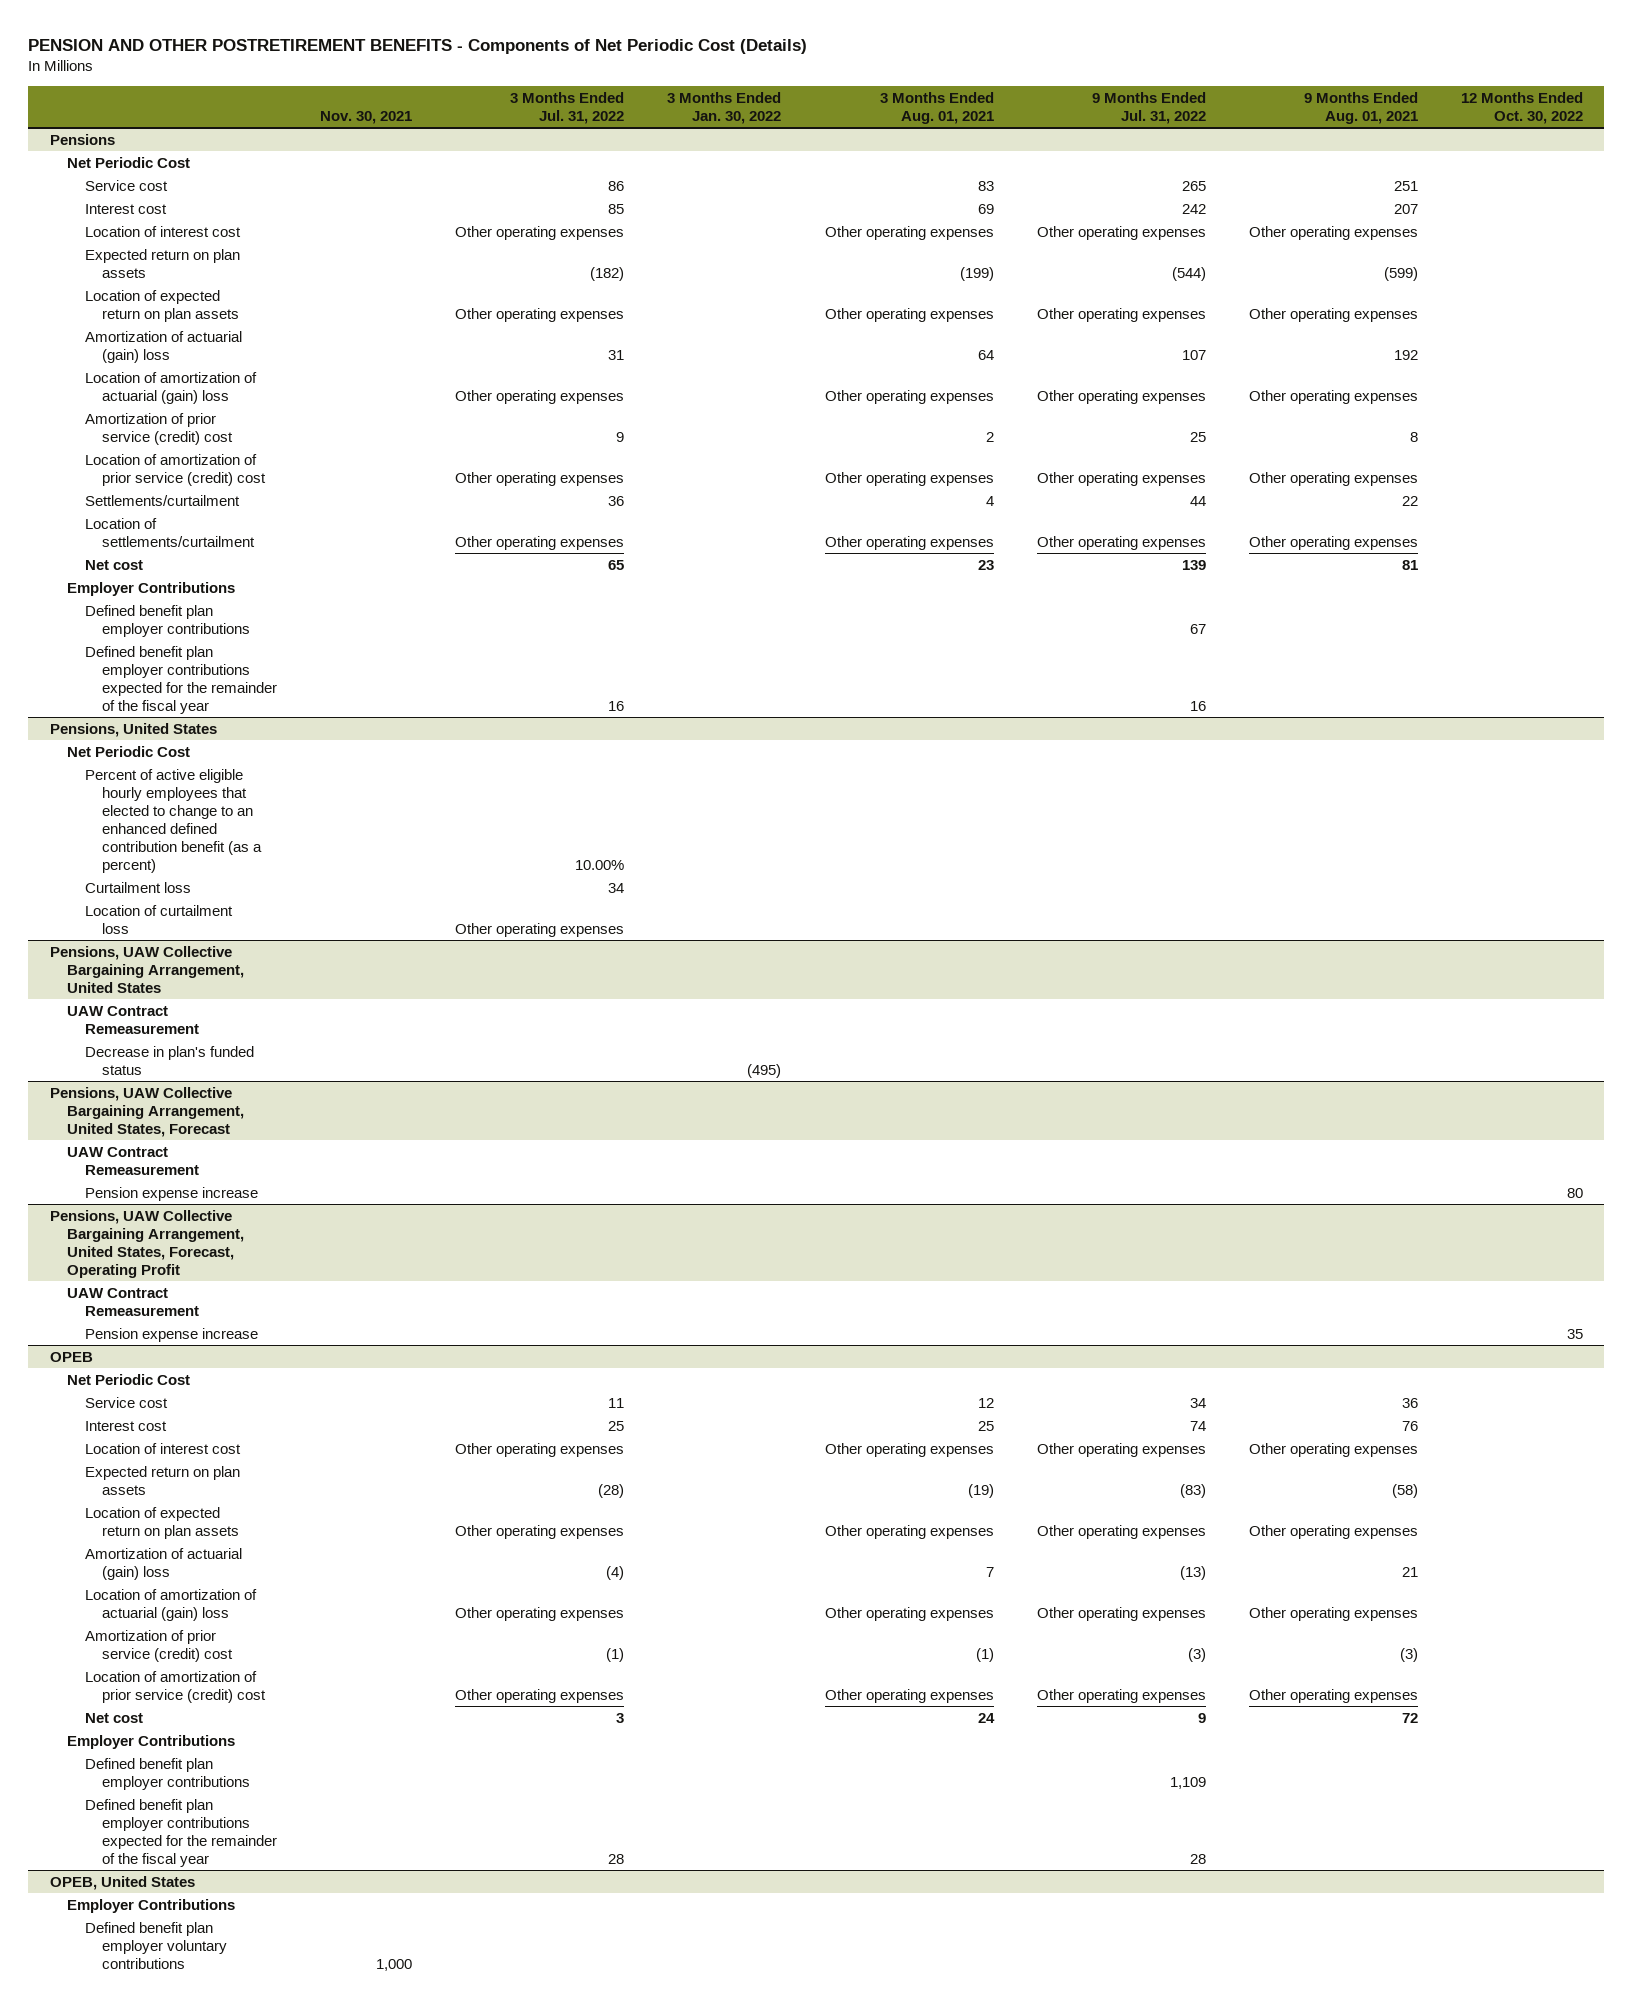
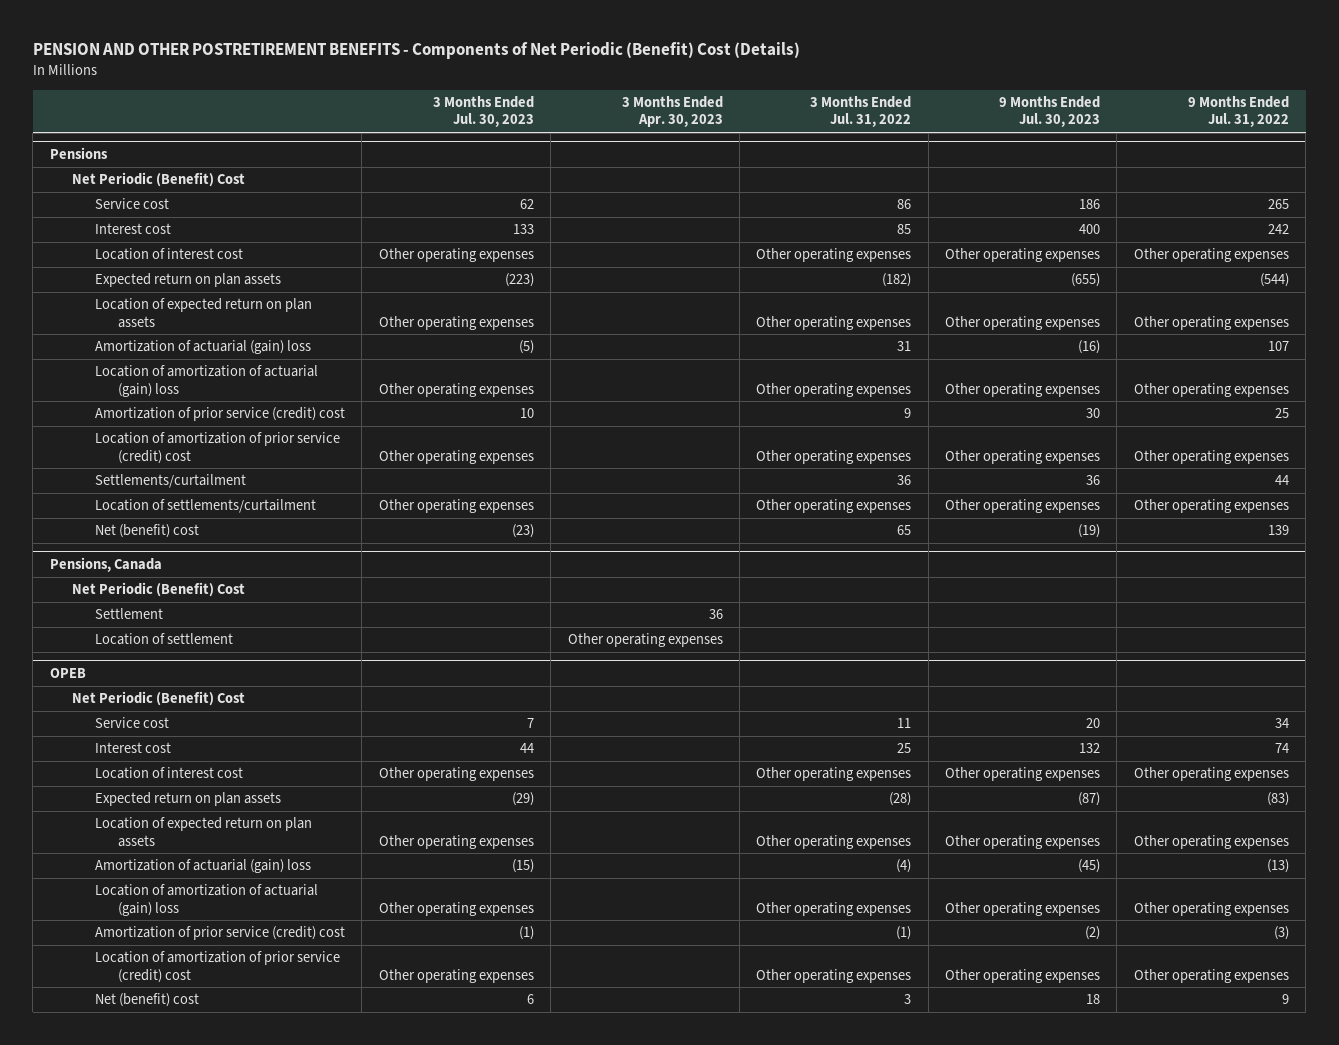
[28,39,808,55] PENSION AND OTHER POSTRETIREMENT BENEFITS - Components of Net Periodic Cost (Details) -> [32,42,800,60] PENSION AND OTHER POSTRETIREMENT BENEFITS - Components of Net Periodic (Benefit) Cost (Details)
[320,111,413,125] Nov. 30, 2021 -> none
[667,91,782,125] 3 Months Ended Jan. 30, 2022 -> none
[879,91,994,125] 3 Months Ended Aug. 01, 2021 -> none
[1303,91,1418,125] 9 Months Ended Aug. 01, 2021 -> none
[1460,91,1583,125] 12 Months Ended Oct. 30, 2022 -> none
none -> [432,96,534,128] 3 Months Ended Jul. 30, 2023
none -> [621,96,723,128] 3 Months Ended Apr. 30, 2023
none -> [999,96,1101,128] 9 Months Ended Jul. 30, 2023
[67,156,191,168] Net Periodic Cost -> [72,172,246,188] Net Periodic (Benefit) Cost
[67,581,236,596] Employer Contributions -> none
[84,604,251,637] Defined benefit plan employer contributions -> none
[84,645,278,714] Defined benefit plan employer contributions expected for the remainder of the fiscal year -> none
[49,722,217,737] Pensions, United States -> none
[84,768,263,873] Percent of active eligible hourly employees that elected to change to an enhanced defined contribution benefit (as a percent) -> none
[84,881,191,893] Curtailment loss -> none
[84,904,233,934] Location of curtailment loss -> none
[49,945,245,993] Pensions, UAW Collective Bargaining Arrangement, United States -> none
[67,1005,199,1034] UAW Contract Remeasurement -> none
[84,1045,254,1075] Decrease in plan's funded status -> none
[49,1086,245,1137] Pensions, UAW Collective Bargaining Arrangement, United States, Forecast -> none
[67,1146,199,1175] UAW Contract Remeasurement -> none
[84,1186,258,1201] Pension expense increase -> none
[49,1209,245,1278] Pensions, UAW Collective Bargaining Arrangement, United States, Forecast, Operating Profit -> none
[67,1287,199,1316] UAW Contract Remeasurement -> none
[84,1327,258,1342] Pension expense increase -> none
[84,559,143,570] Net cost -> [95,524,200,539] Net (benefit) cost
none -> [49,556,162,572] Pensions, Canada
[67,745,191,757] Net Periodic Cost -> [72,582,246,598] Net Periodic (Benefit) Cost
none -> [95,608,164,620] Settlement
none -> [95,633,234,646] Location of settlement
[67,1373,191,1385] Net Periodic Cost -> [72,691,246,707] Net Periodic (Benefit) Cost
[67,1734,236,1749] Employer Contributions -> none
[84,1757,251,1790] Defined benefit plan employer contributions -> none
[84,1798,278,1867] Defined benefit plan employer contributions expected for the remainder of the fiscal year -> none
[49,1875,195,1890] OPEB, United States -> none
[67,1898,236,1913] Employer Contributions -> none
[84,1921,228,1969] Defined benefit plan employer voluntary contributions -> none
[84,1712,143,1723] Net cost -> [95,993,200,1008] Net (benefit) cost

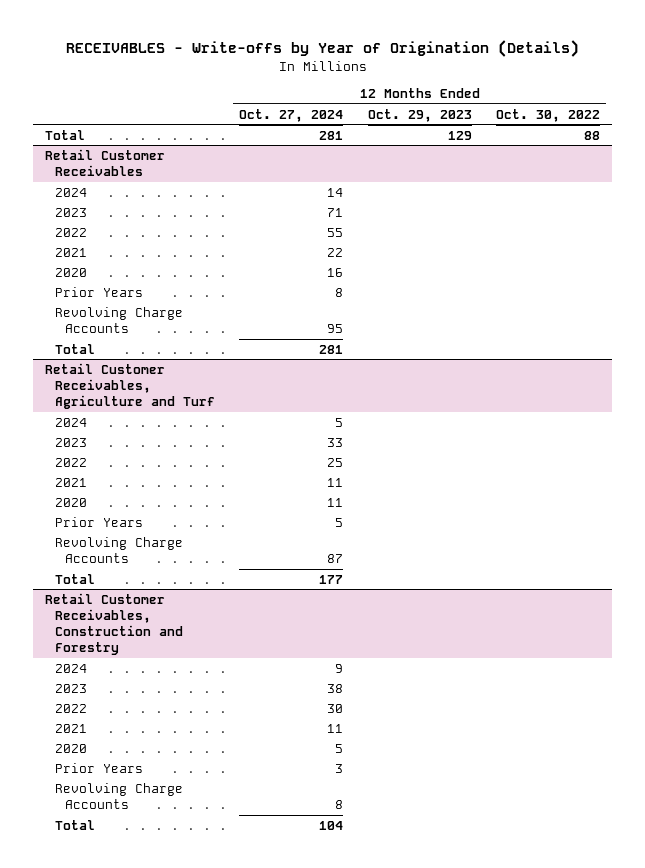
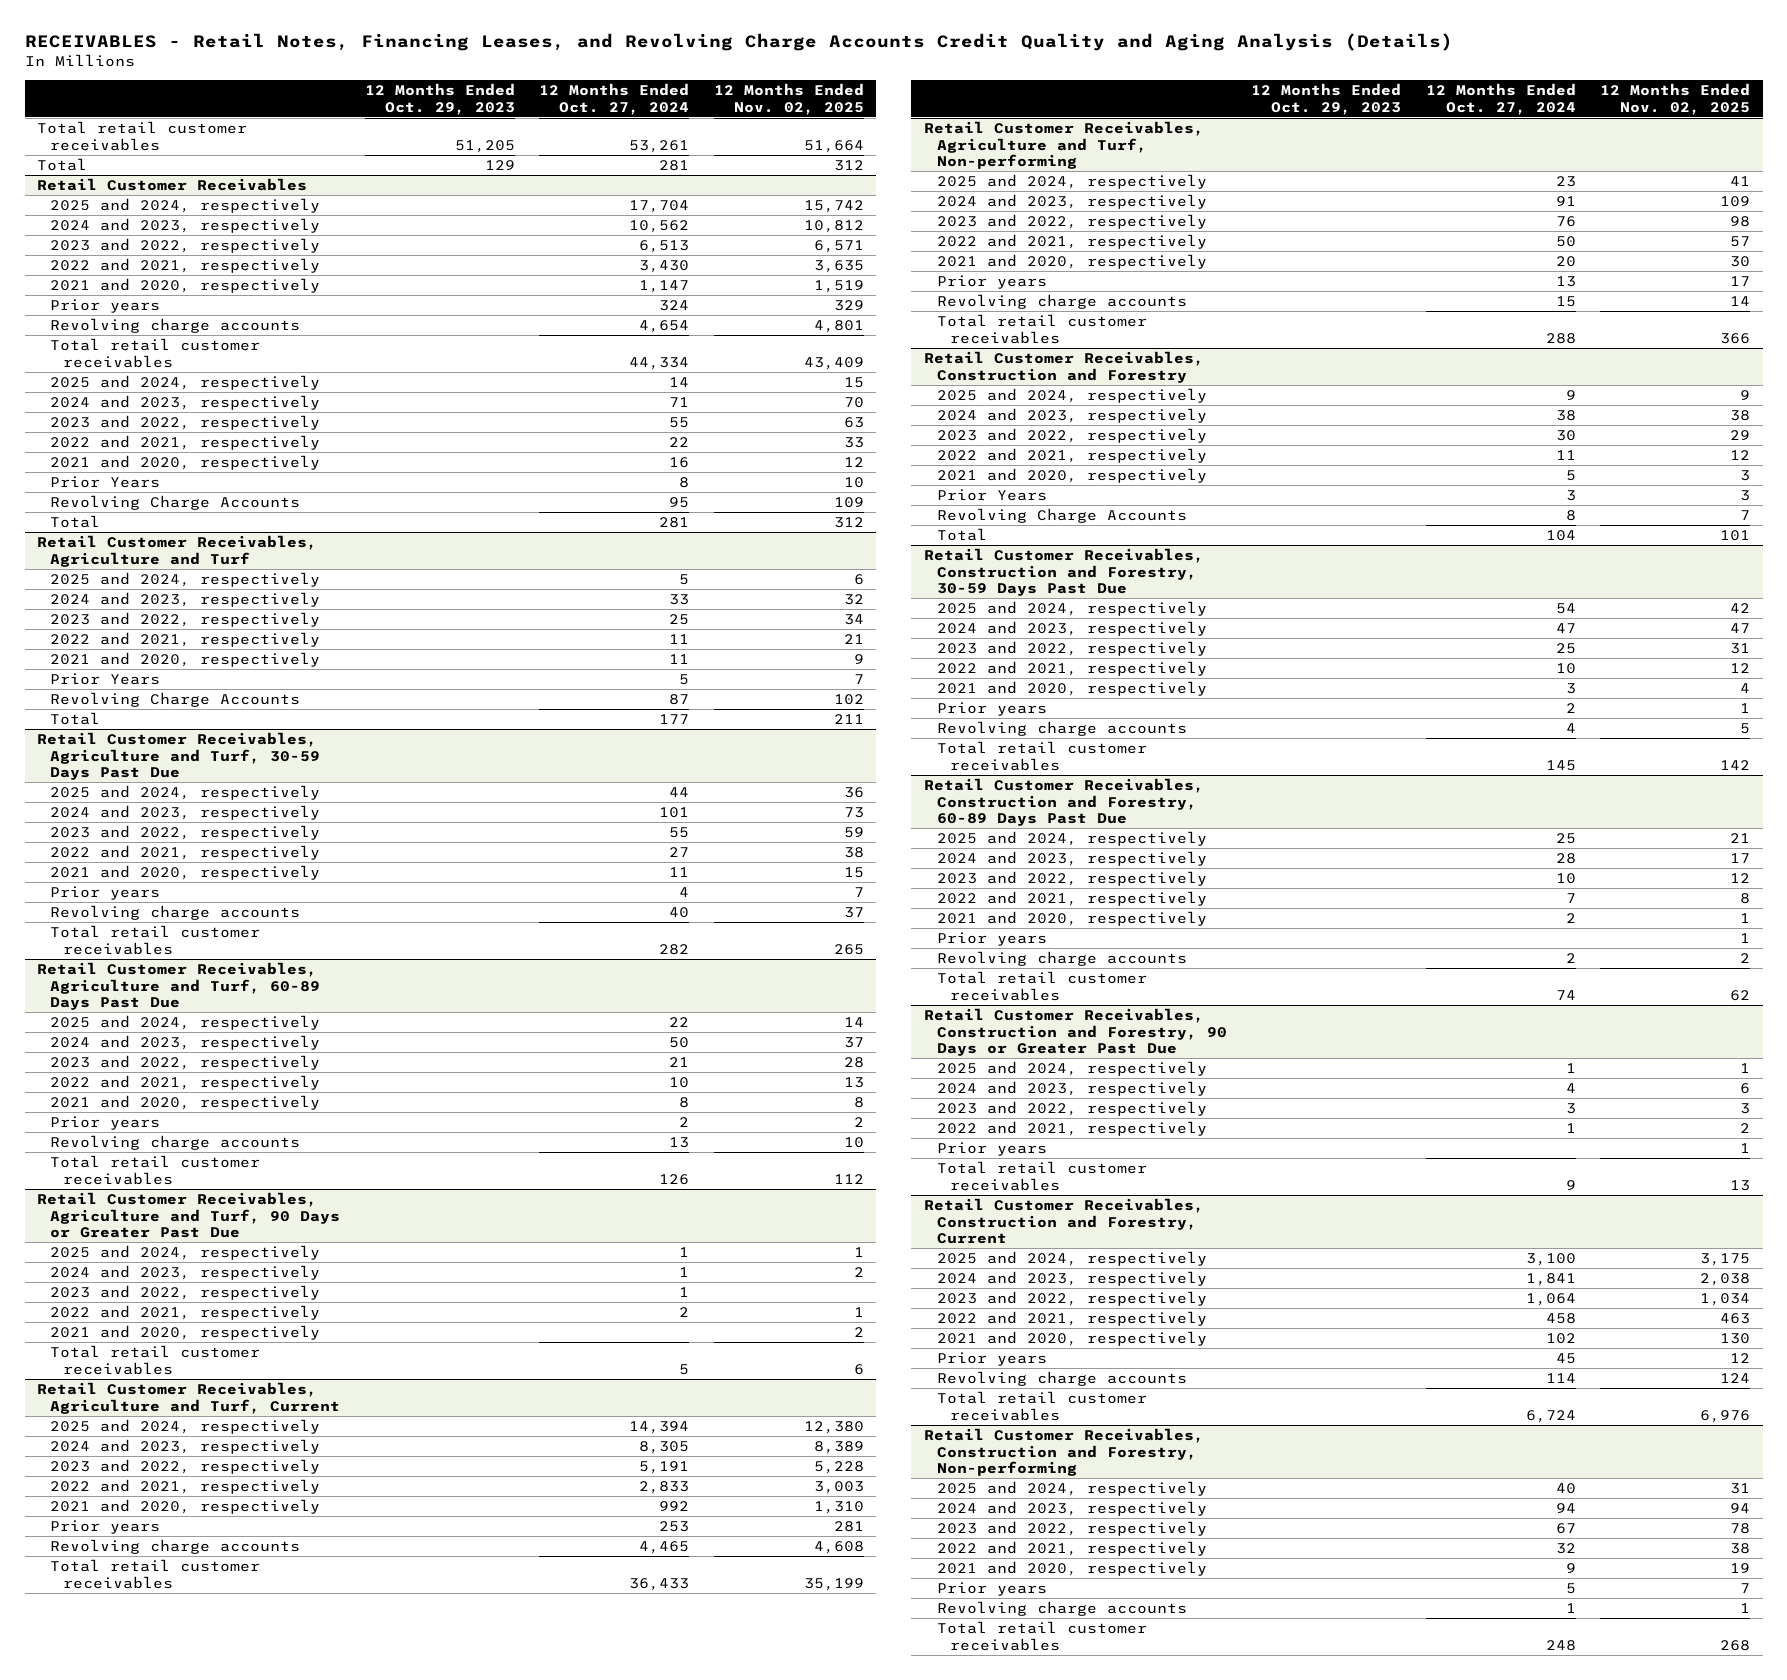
[65,40,579,58] RECEIVABLES - Write-offs by Year of Origination (Details) -> [24,32,1453,51] RECEIVABLES - Retail Notes, Financing Leases, and Revolving Charge Accounts Credit Quality and Aging Analysis (Details)
[495,108,600,122] Oct. 30, 2022 -> none
none -> [713,83,864,115] 12 Months Ended Nov. 02, 2025
none -> [36,121,247,151] Total retail customer receivables
none -> [50,198,321,214] 2025 and 2024, respectively
none -> [50,218,321,234] 2024 and 2023, respectively
none -> [50,238,321,254] 2023 and 2022, respectively
none -> [50,258,321,274] 2022 and 2021, respectively
none -> [50,278,321,294] 2021 and 2020, respectively
none -> [50,299,161,314] Prior years
none -> [50,318,301,334] Revolving charge accounts
none -> [50,338,261,368] Total retail customer receivables
[55,187,88,197] 2024 -> [50,375,321,391] 2025 and 2024, respectively
[55,207,88,217] 2023 -> [50,395,321,411] 2024 and 2023, respectively
[55,227,88,237] 2022 -> [50,415,321,431] 2023 and 2022, respectively
[55,247,88,257] 2021 -> [50,435,321,451] 2022 and 2021, respectively
[55,267,88,277] 2020 -> [50,455,321,471] 2021 and 2020, respectively
[55,417,88,427] 2024 -> [50,572,321,588] 2025 and 2024, respectively
[55,437,88,447] 2023 -> [50,592,321,608] 2024 and 2023, respectively
[55,457,88,467] 2022 -> [50,612,321,628] 2023 and 2022, respectively
[55,477,88,487] 2021 -> [50,632,321,648] 2022 and 2021, respectively
[55,497,88,507] 2020 -> [50,652,321,668] 2021 and 2020, respectively
none -> [36,732,321,780] Retail Customer Receivables, Agriculture and Turf, 30-59 Days Past Due
none -> [50,785,321,801] 2025 and 2024, respectively
none -> [50,805,321,821] 2024 and 2023, respectively
none -> [50,825,321,841] 2023 and 2022, respectively
none -> [50,845,321,861] 2022 and 2021, respectively
none -> [50,865,321,881] 2021 and 2020, respectively
none -> [50,886,161,901] Prior years
none -> [50,905,301,921] Revolving charge accounts
none -> [50,925,261,955] Total retail customer receivables
none -> [36,962,321,1010] Retail Customer Receivables, Agriculture and Turf, 60-89 Days Past Due
none -> [50,1015,321,1031] 2025 and 2024, respectively
none -> [50,1035,321,1051] 2024 and 2023, respectively
none -> [50,1055,321,1071] 2023 and 2022, respectively
none -> [50,1075,321,1091] 2022 and 2021, respectively
none -> [50,1095,321,1111] 2021 and 2020, respectively
none -> [50,1116,161,1131] Prior years
none -> [50,1135,301,1151] Revolving charge accounts
none -> [50,1155,261,1185] Total retail customer receivables
none -> [36,1192,341,1238] Retail Customer Receivables, Agriculture and Turf, 90 Days or Greater Past Due
none -> [50,1245,321,1261] 2025 and 2024, respectively
none -> [50,1265,321,1281] 2024 and 2023, respectively
none -> [50,1285,321,1301] 2023 and 2022, respectively
none -> [50,1305,321,1321] 2022 and 2021, respectively
none -> [50,1325,321,1341] 2021 and 2020, respectively
none -> [50,1345,261,1375] Total retail customer receivables
none -> [36,1382,341,1414] Retail Customer Receivables, Agriculture and Turf, Current
none -> [50,1419,321,1435] 2025 and 2024, respectively
none -> [50,1439,321,1455] 2024 and 2023, respectively
none -> [50,1459,321,1475] 2023 and 2022, respectively
none -> [50,1479,321,1495] 2022 and 2021, respectively
none -> [50,1499,321,1515] 2021 and 2020, respectively
none -> [50,1520,161,1535] Prior years
none -> [50,1539,301,1555] Revolving charge accounts
none -> [50,1559,261,1589] Total retail customer receivables
none -> [923,121,1204,169] Retail Customer Receivables, Agriculture and Turf, Non-performing
none -> [936,174,1207,190] 2025 and 2024, respectively
none -> [936,194,1207,210] 2024 and 2023, respectively
none -> [936,214,1207,230] 2023 and 2022, respectively
none -> [936,234,1207,250] 2022 and 2021, respectively
none -> [936,254,1207,270] 2021 and 2020, respectively
none -> [936,275,1047,290] Prior years
none -> [936,294,1187,310] Revolving charge accounts
none -> [936,314,1147,344] Total retail customer receivables
[55,663,88,673] 2024 -> [936,388,1207,404] 2025 and 2024, respectively
[55,683,88,693] 2023 -> [936,408,1207,424] 2024 and 2023, respectively
[55,703,88,713] 2022 -> [936,428,1207,444] 2023 and 2022, respectively
[55,723,88,733] 2021 -> [936,448,1207,464] 2022 and 2021, respectively
[55,743,88,753] 2020 -> [936,468,1207,484] 2021 and 2020, respectively
none -> [923,548,1204,596] Retail Customer Receivables, Construction and Forestry, 30-59 Days Past Due
none -> [936,601,1207,617] 2025 and 2024, respectively
none -> [936,621,1207,637] 2024 and 2023, respectively
none -> [936,641,1207,657] 2023 and 2022, respectively
none -> [936,661,1207,677] 2022 and 2021, respectively
none -> [936,681,1207,697] 2021 and 2020, respectively
none -> [936,702,1047,717] Prior years
none -> [936,721,1187,737] Revolving charge accounts
none -> [936,741,1147,771] Total retail customer receivables
none -> [923,778,1204,826] Retail Customer Receivables, Construction and Forestry, 60-89 Days Past Due
none -> [936,831,1207,847] 2025 and 2024, respectively
none -> [936,851,1207,867] 2024 and 2023, respectively
none -> [936,871,1207,887] 2023 and 2022, respectively
none -> [936,891,1207,907] 2022 and 2021, respectively
none -> [936,911,1207,927] 2021 and 2020, respectively
none -> [936,932,1047,947] Prior years
none -> [936,951,1187,967] Revolving charge accounts
none -> [936,971,1147,1001] Total retail customer receivables
none -> [923,1008,1227,1056] Retail Customer Receivables, Construction and Forestry, 90 Days or Greater Past Due
none -> [936,1061,1207,1077] 2025 and 2024, respectively
none -> [936,1081,1207,1097] 2024 and 2023, respectively
none -> [936,1101,1207,1117] 2023 and 2022, respectively
none -> [936,1121,1207,1137] 2022 and 2021, respectively
none -> [936,1142,1047,1157] Prior years
none -> [936,1161,1147,1191] Total retail customer receivables
none -> [923,1198,1204,1244] Retail Customer Receivables, Construction and Forestry, Current
none -> [936,1251,1207,1267] 2025 and 2024, respectively
none -> [936,1271,1207,1287] 2024 and 2023, respectively
none -> [936,1291,1207,1307] 2023 and 2022, respectively
none -> [936,1311,1207,1327] 2022 and 2021, respectively
none -> [936,1331,1207,1347] 2021 and 2020, respectively
none -> [936,1352,1047,1367] Prior years
none -> [936,1371,1187,1387] Revolving charge accounts
none -> [936,1391,1147,1421] Total retail customer receivables
none -> [923,1428,1204,1476] Retail Customer Receivables, Construction and Forestry, Non-performing
none -> [936,1481,1207,1497] 2025 and 2024, respectively
none -> [936,1501,1207,1517] 2024 and 2023, respectively
none -> [936,1521,1207,1537] 2023 and 2022, respectively
none -> [936,1541,1207,1557] 2022 and 2021, respectively
none -> [936,1561,1207,1577] 2021 and 2020, respectively
none -> [936,1582,1047,1597] Prior years
none -> [936,1601,1187,1617] Revolving charge accounts
none -> [936,1621,1147,1651] Total retail customer receivables

